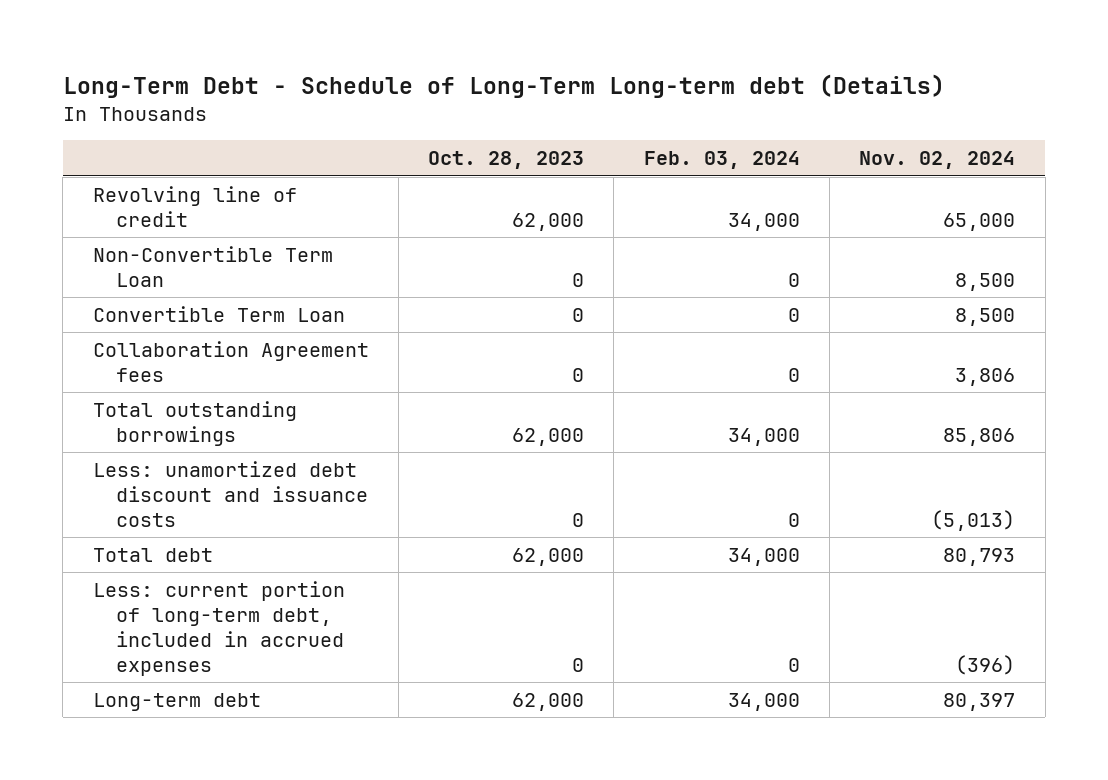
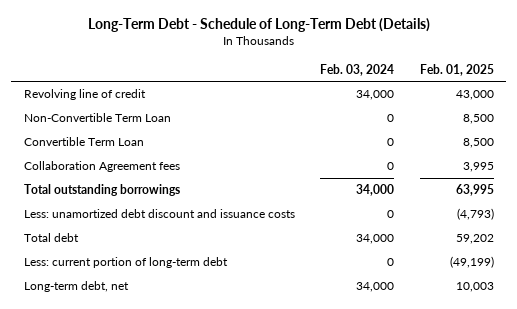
[62,73,945,98] Long-Term Debt - Schedule of Long-Term Long-term debt (Details) -> [87,18,430,33] Long-Term Debt - Schedule of Long-Term Debt (Details)
[428,151,585,170] Oct. 28, 2023 -> none
[859,151,1016,170] Nov. 02, 2024 -> none
none -> [419,63,494,76] Feb. 01, 2025
[92,580,345,677] Less: current portion of long-term debt, included in accrued expenses -> [23,257,228,269] Less: current portion of long-term debt
[92,692,261,711] Long-term debt -> [23,281,129,293] Long-term debt, net

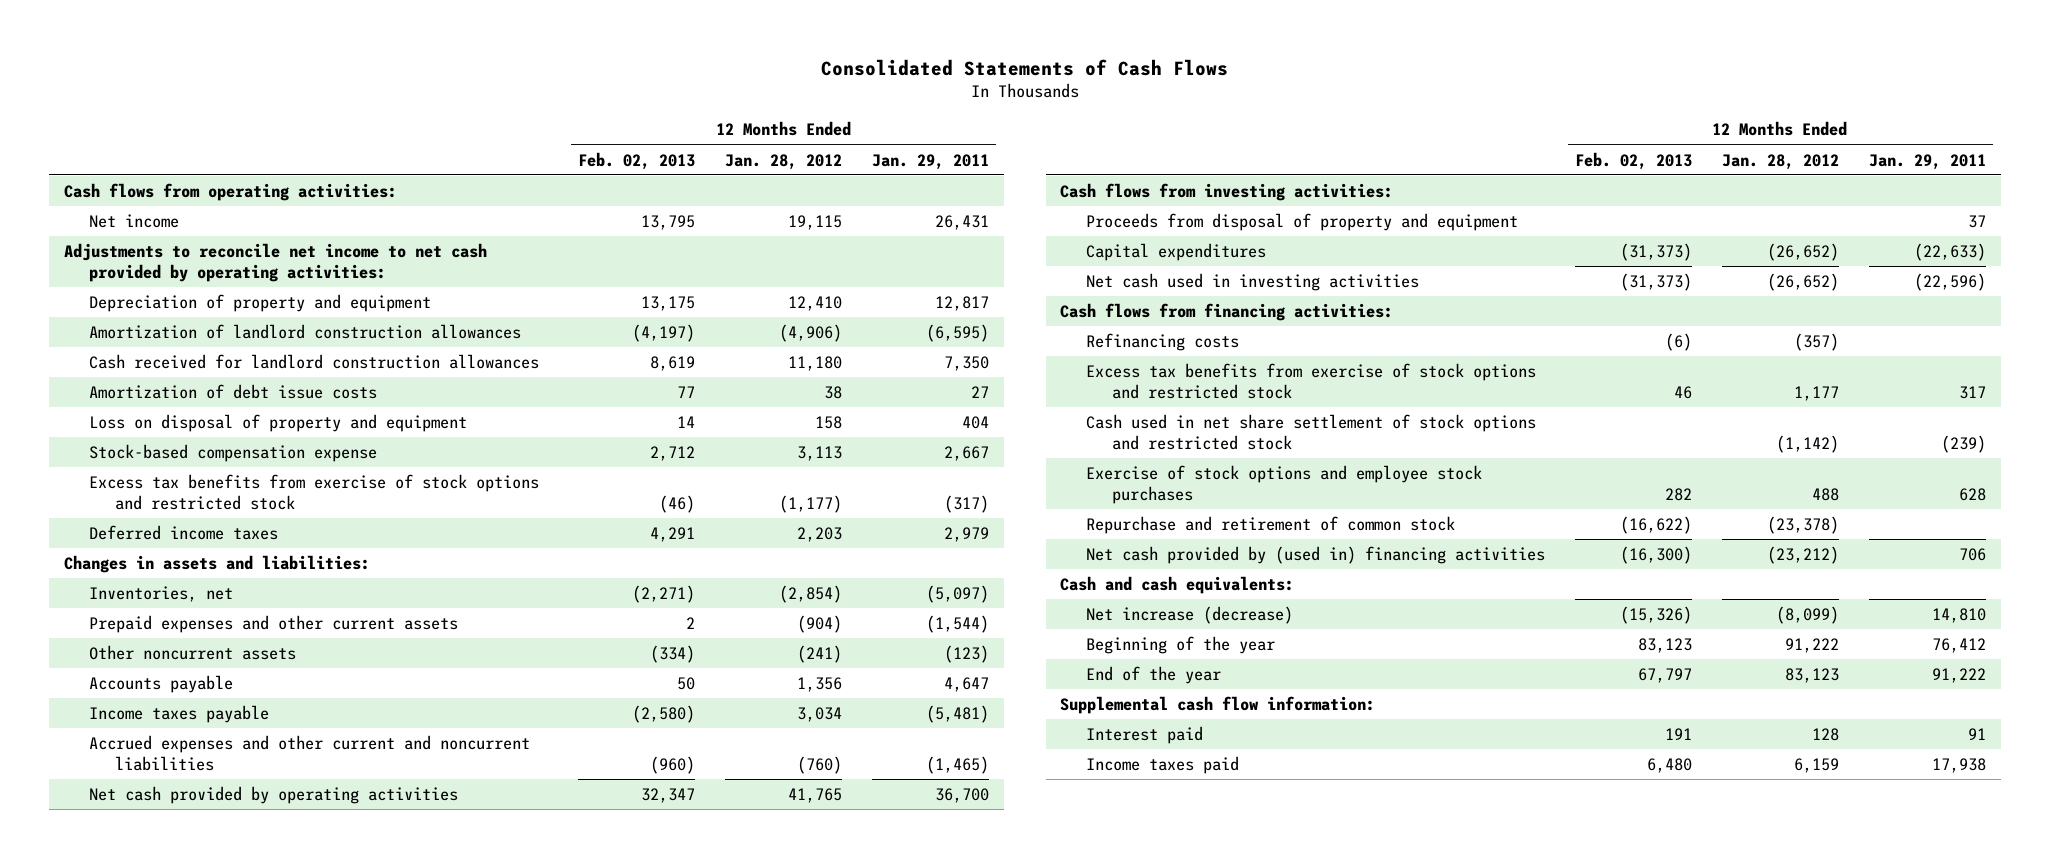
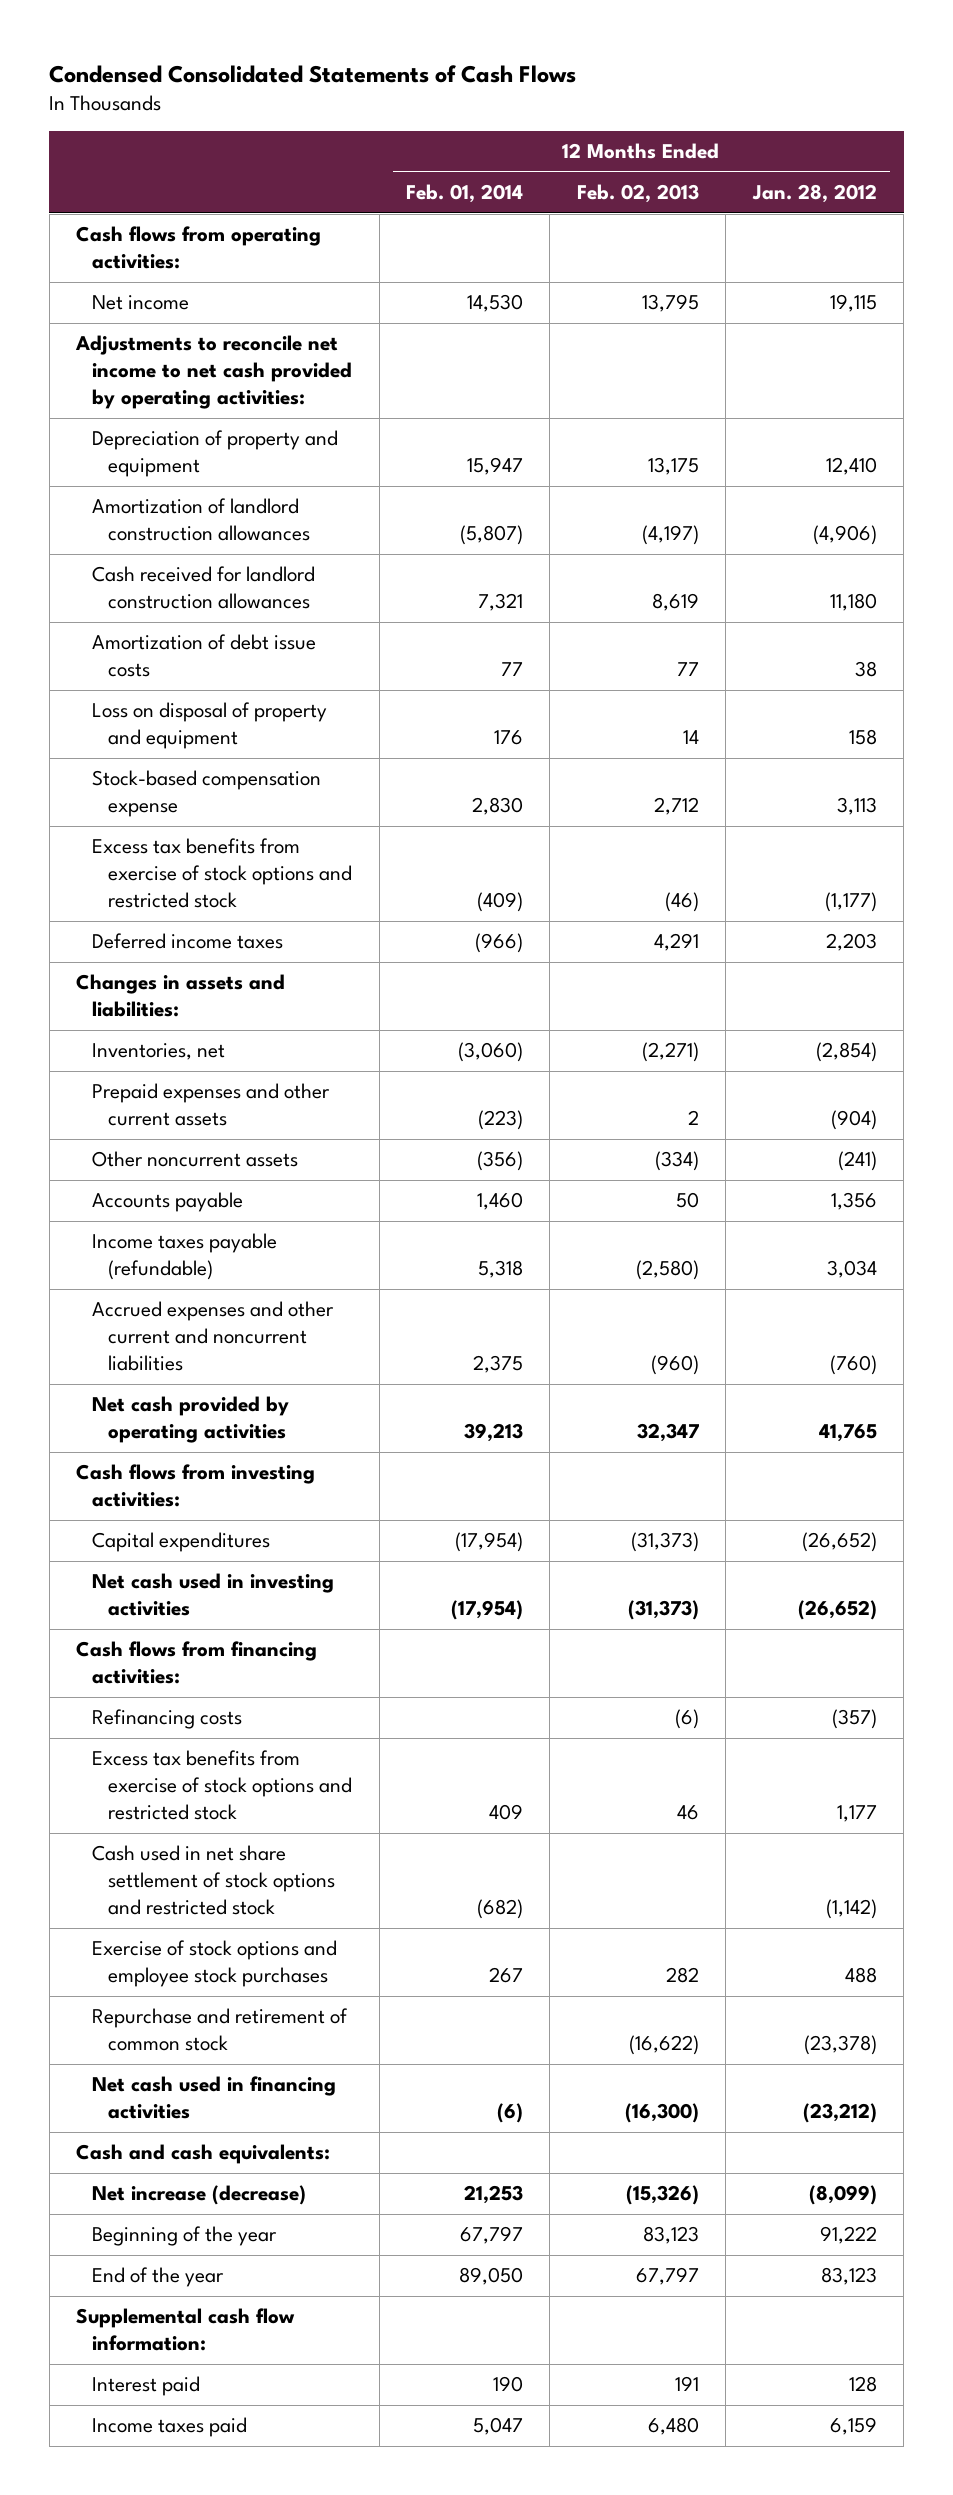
[820,58,1228,76] Consolidated Statements of Cash Flows -> [49,64,577,83] Condensed Consolidated Statements of Cash Flows
[871,153,989,170] Jan. 29, 2011 -> none
none -> [405,184,523,204] Feb. 01, 2014
[89,705,270,724] Income taxes payable -> [92,1233,278,1281] Income taxes payable (refundable)
[1086,213,1519,232] Proceeds from disposal of property and equipment -> none
[1086,546,1546,565] Net cash provided by (used in) financing activities -> [92,2076,337,2120] Net cash used in financing activities

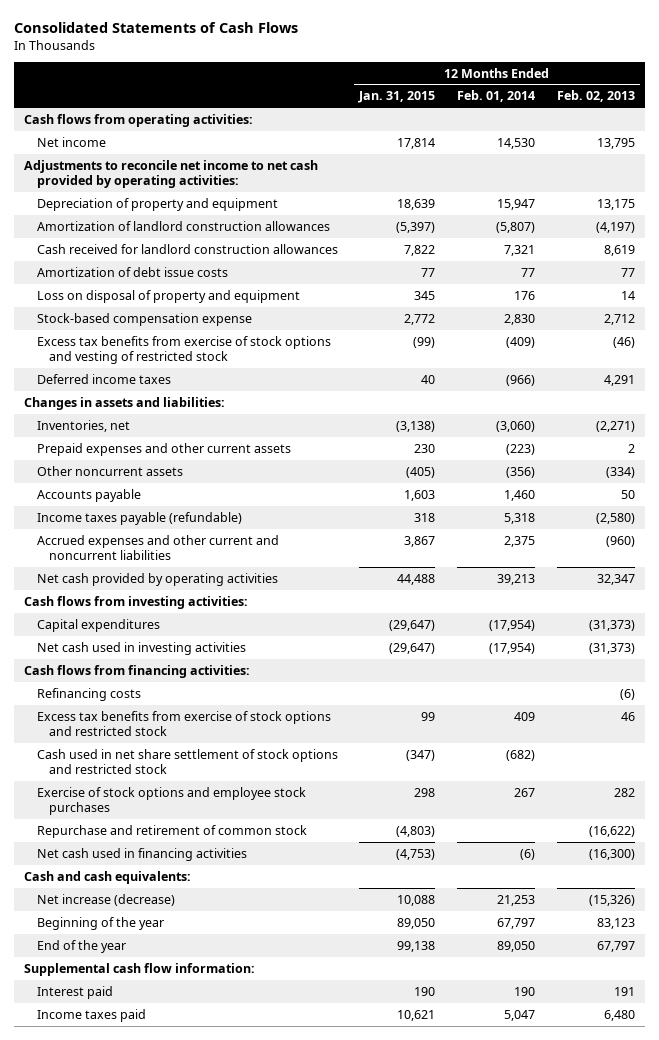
[49,64,577,83] Condensed Consolidated Statements of Cash Flows -> [13,21,298,33] Consolidated Statements of Cash Flows
[751,184,877,204] Jan. 28, 2012 -> none
none -> [358,91,436,104] Jan. 31, 2015
[92,838,353,909] Excess tax benefits from exercise of stock options and restricted stock -> [36,335,331,365] Excess tax benefits from exercise of stock options and vesting of restricted stock

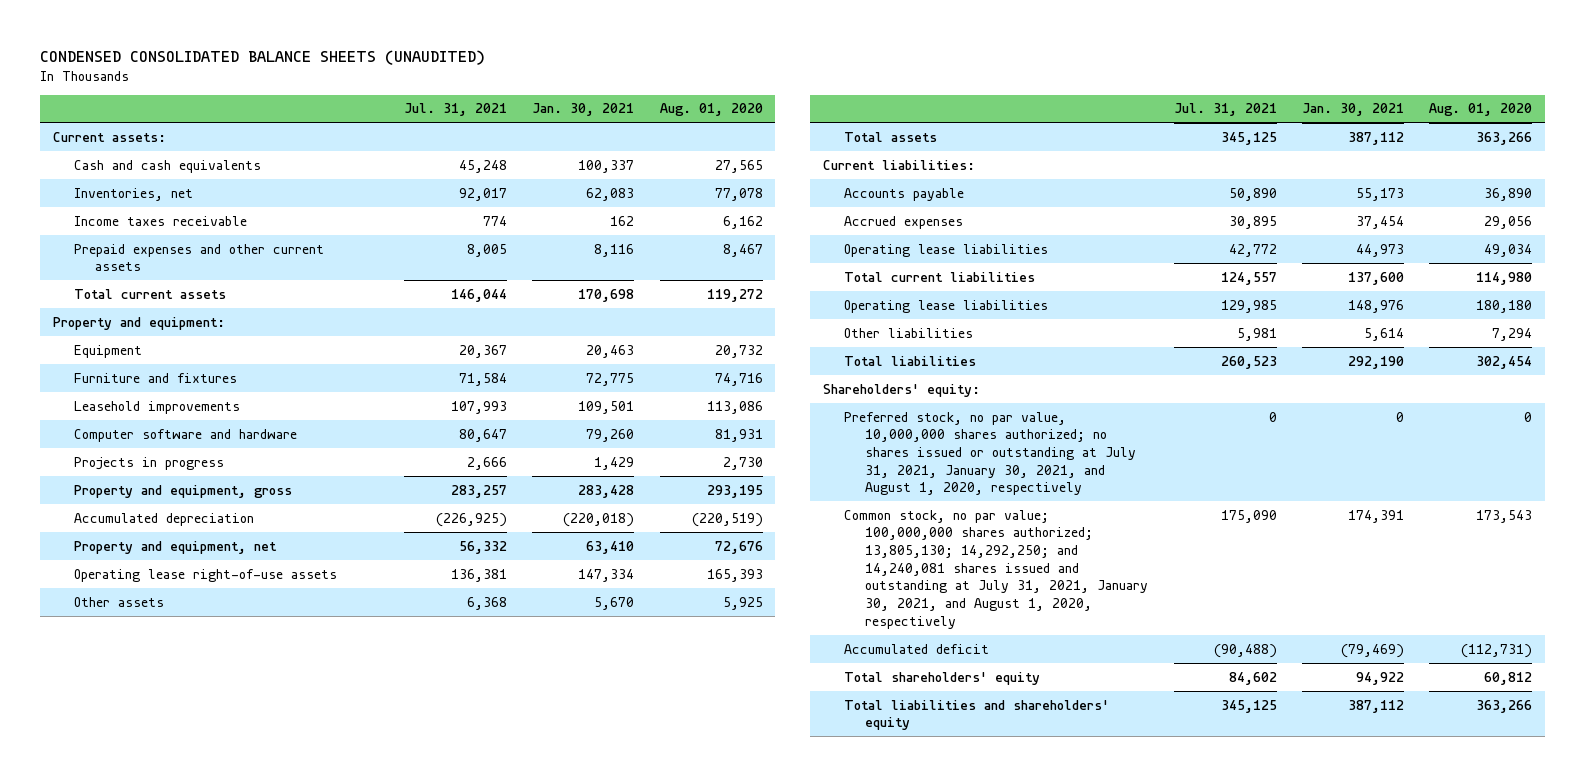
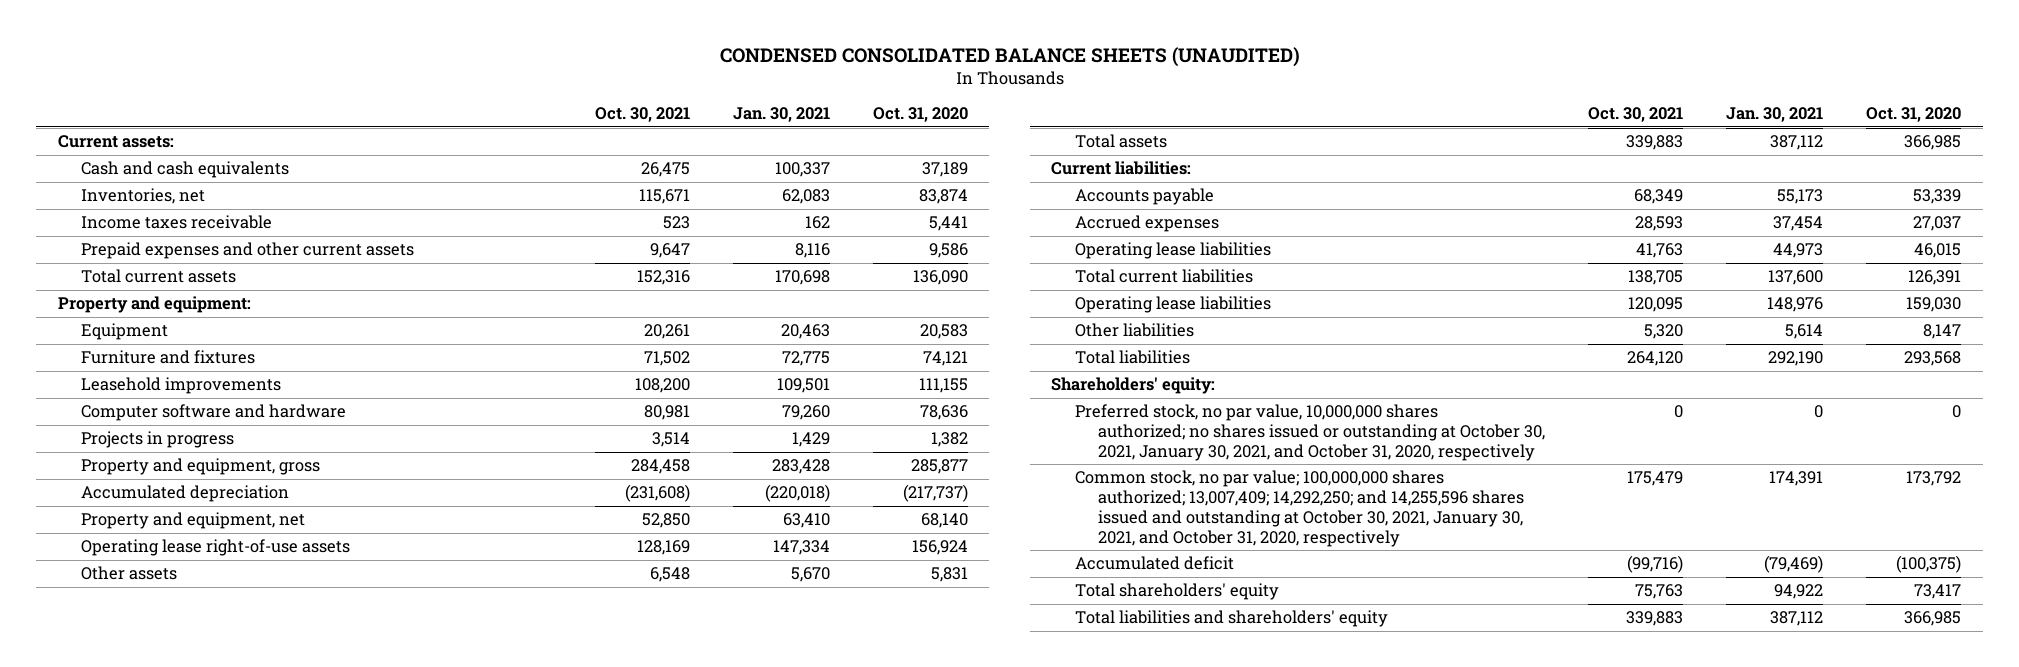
[403,103,507,117] Jul. 31, 2021 -> none
[659,103,763,117] Aug. 01, 2020 -> none
none -> [594,107,690,123] Oct. 30, 2021
none -> [872,107,968,123] Oct. 31, 2020
[844,411,1137,496] Preferred stock, no par value, 10,000,000 shares authorized; no shares issued or outstanding at July 31, 2021, January 30, 2021, and August 1, 2020, respectively -> [1074,404,1546,461] Preferred stock, no par value, 10,000,000 shares authorized; no shares issued or outstanding at October 30, 2021, January 30, 2021, and October 31, 2020, respectively
[844,509,1149,629] Common stock, no par value; 100,000,000 shares authorized; 13,805,130; 14,292,250; and 14,240,081 shares issued and outstanding at July 31, 2021, January 30, 2021, and August 1, 2020, respectively -> [1074,470,1525,547] Common stock, no par value; 100,000,000 shares authorized; 13,007,409; 14,292,250; and 14,255,596 shares issued and outstanding at October 30, 2021, January 30, 2021, and October 31, 2020, respectively

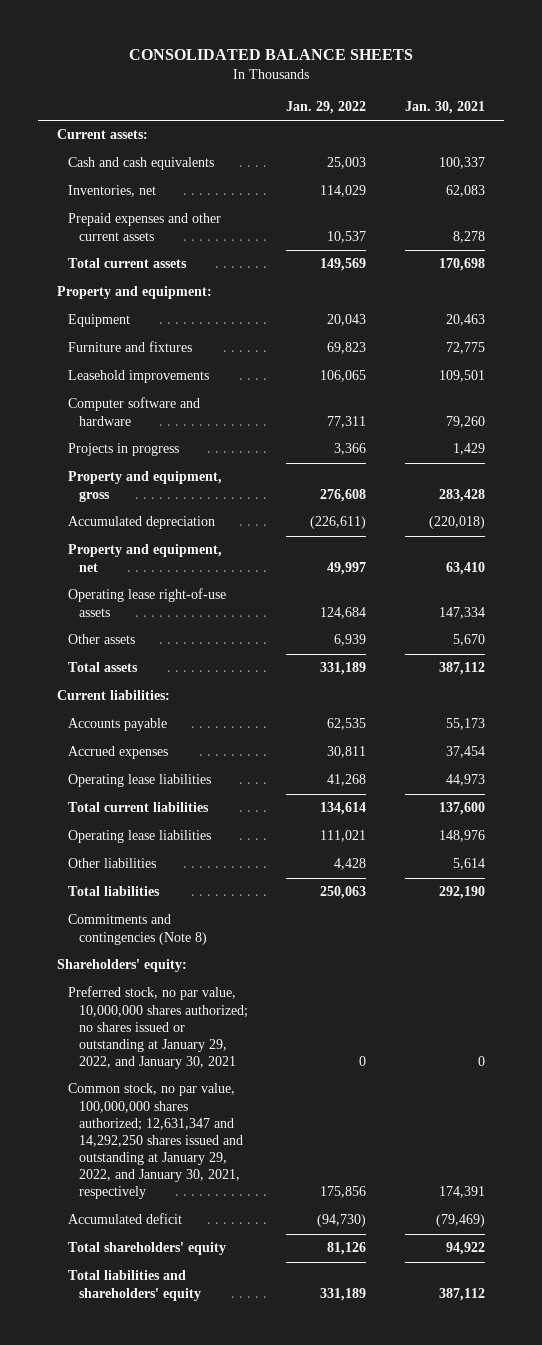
[719,46,1300,67] CONDENSED CONSOLIDATED BALANCE SHEETS (UNAUDITED) -> [128,48,413,60] CONSOLIDATED BALANCE SHEETS
[594,107,690,123] Oct. 30, 2021 -> none
[872,107,968,123] Oct. 31, 2020 -> none
none -> [286,101,367,115] Jan. 29, 2022
[81,215,273,230] Income taxes receivable -> none
[794,243,830,259] 8,116 -> [452,230,485,243] 8,278
none -> [68,914,207,945] Commitments and contingencies (Note 8)
[1074,404,1546,461] Preferred stock, no par value, 10,000,000 shares authorized; no shares issued or outstanding at October 30, 2021, January 30, 2021, and October 31, 2020, respectively -> [68,986,248,1069] Preferred stock, no par value, 10,000,000 shares authorized; no shares issued or outstanding at January 29, 2022, and January 30, 2021
[1074,470,1525,547] Common stock, no par value; 100,000,000 shares authorized; 13,007,409; 14,292,250; and 14,255,596 shares issued and outstanding at October 30, 2021, January 30, 2021, and October 31, 2020, respectively -> [68,1083,243,1200] Common stock, no par value, 100,000,000 shares authorized; 12,631,347 and 14,292,250 shares issued and outstanding at January 29, 2022, and January 30, 2021, respectively

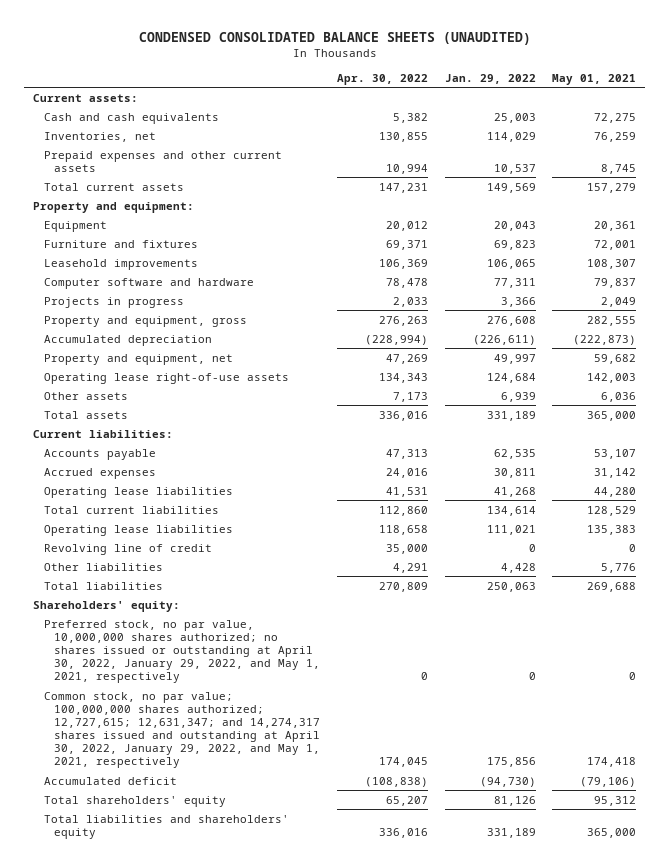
[128,48,413,60] CONSOLIDATED BALANCE SHEETS -> [138,31,531,45] CONDENSED CONSOLIDATED BALANCE SHEETS (UNAUDITED)
[404,101,485,115] Jan. 30, 2021 -> none
none -> [337,73,429,85] Apr. 30, 2022
none -> [552,73,637,85] May 01, 2021
none -> [43,543,212,555] Revolving line of credit
[68,914,207,945] Commitments and contingencies (Note 8) -> none
[68,986,248,1069] Preferred stock, no par value, 10,000,000 shares authorized; no shares issued or outstanding at January 29, 2022, and January 30, 2021 -> [43,619,321,684] Preferred stock, no par value, 10,000,000 shares authorized; no shares issued or outstanding at April 30, 2022, January 29, 2022, and May 1, 2021, respectively
[68,1083,243,1200] Common stock, no par value, 100,000,000 shares authorized; 12,631,347 and 14,292,250 shares issued and outstanding at January 29, 2022, and January 30, 2021, respectively -> [43,691,321,769] Common stock, no par value; 100,000,000 shares authorized; 12,727,615; 12,631,347; and 14,274,317 shares issued and outstanding at April 30, 2022, January 29, 2022, and May 1, 2021, respectively

